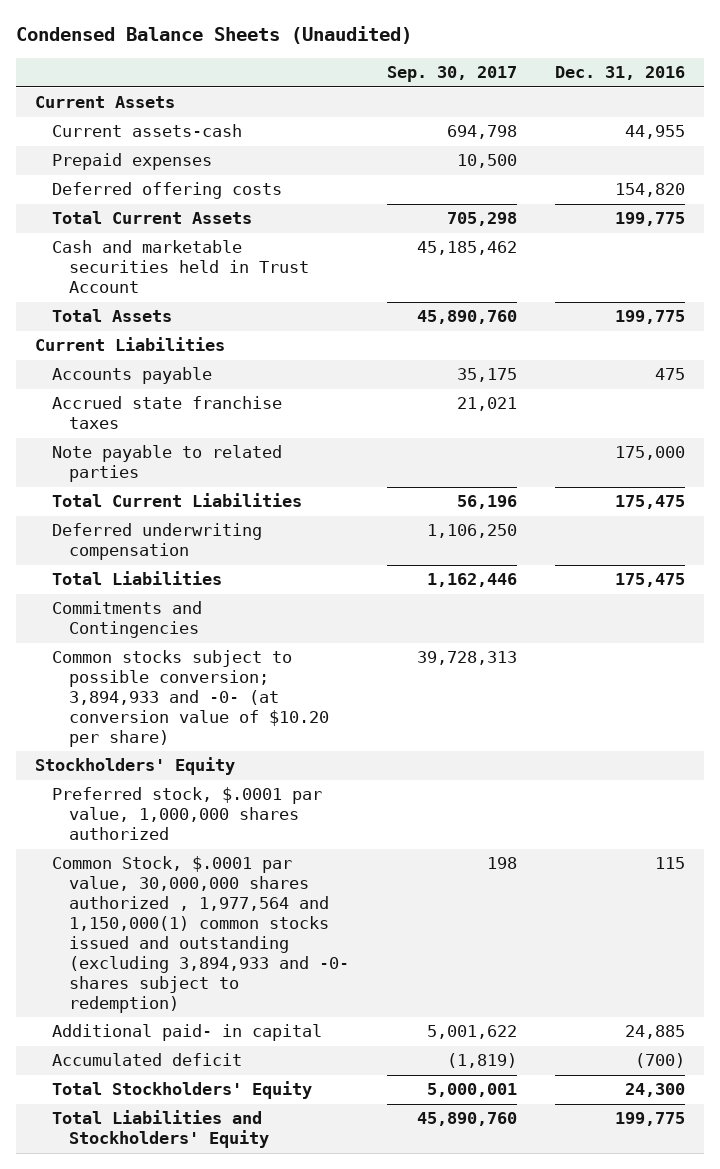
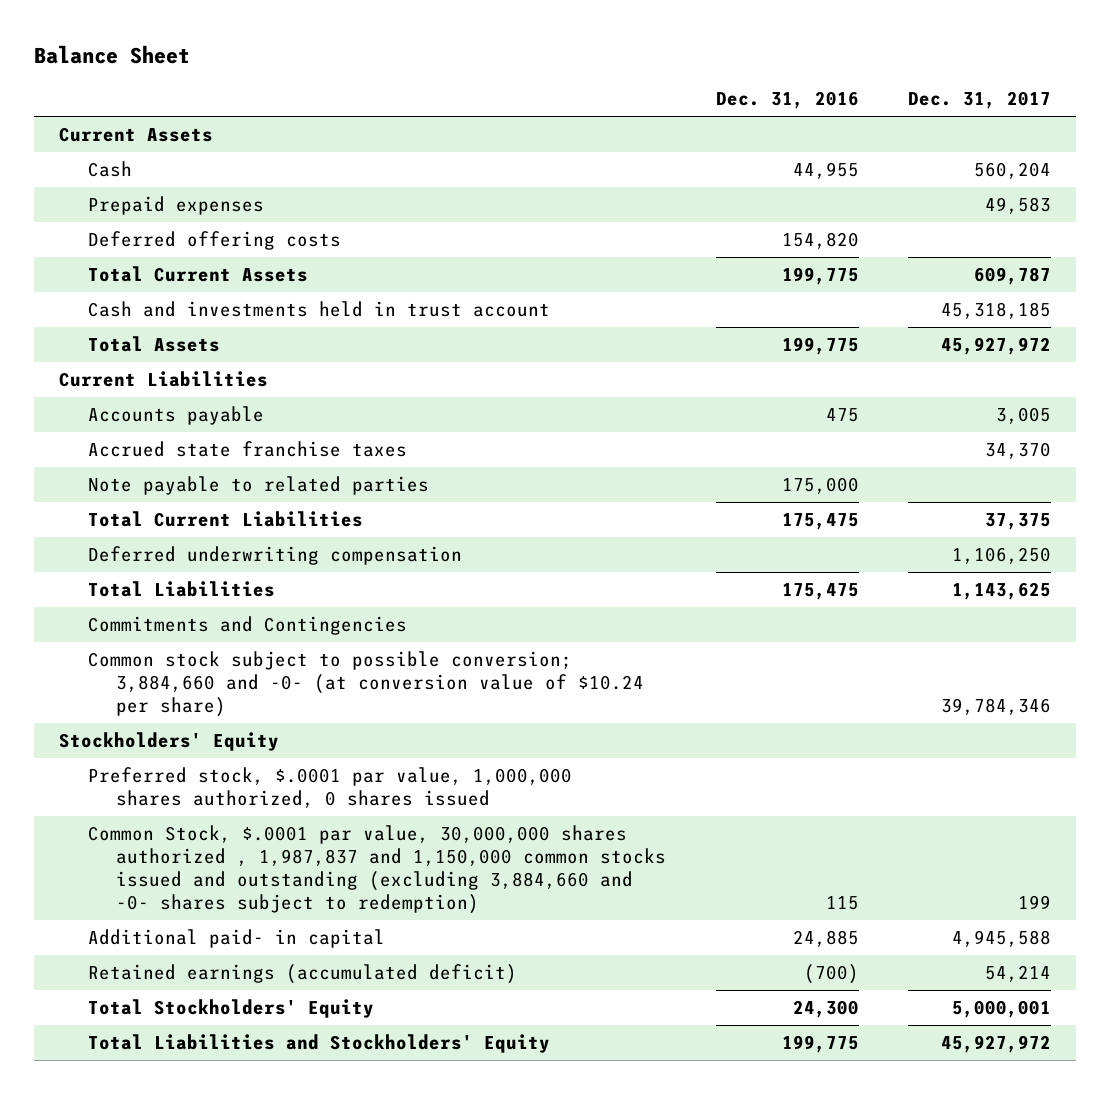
[15,26,412,45] Condensed Balance Sheets (Unaudited) -> [34,45,191,65] Balance Sheet
[386,66,517,83] Sep. 30, 2017 -> none
none -> [908,91,1052,110] Dec. 31, 2017
[51,124,242,138] Current assets-cash -> [87,160,132,177] Cash
[51,240,309,294] Cash and marketable securities held in Trust Account -> [87,300,550,317] Cash and investments held in trust account
[51,650,329,748] Common stocks subject to possible conversion; 3,894,933 and -0- (at conversion value of $10.20 per share) -> [87,650,645,717] Common stock subject to possible conversion; 3,884,660 and -0- (at conversion value of $10.24 per share)
[51,787,322,841] Preferred stock, $.0001 par value, 1,000,000 shares authorized -> [87,766,572,808] Preferred stock, $.0001 par value, 1,000,000 shares authorized, 0 shares issued
[51,856,349,1013] Common Stock, $.0001 par value, 30,000,000 shares authorized , 1,977,564 and 1,150,000(1) common stocks issued and outstanding (excluding 3,894,933 and -0- shares subject to redemption) -> [87,824,667,915] Common Stock, $.0001 par value, 30,000,000 shares authorized , 1,987,837 and 1,150,000 common stocks issued and outstanding (excluding 3,884,660 and -0- shares subject to redemption)
[51,1053,242,1067] Accumulated deficit -> [87,963,517,984] Retained earnings (accumulated deficit)

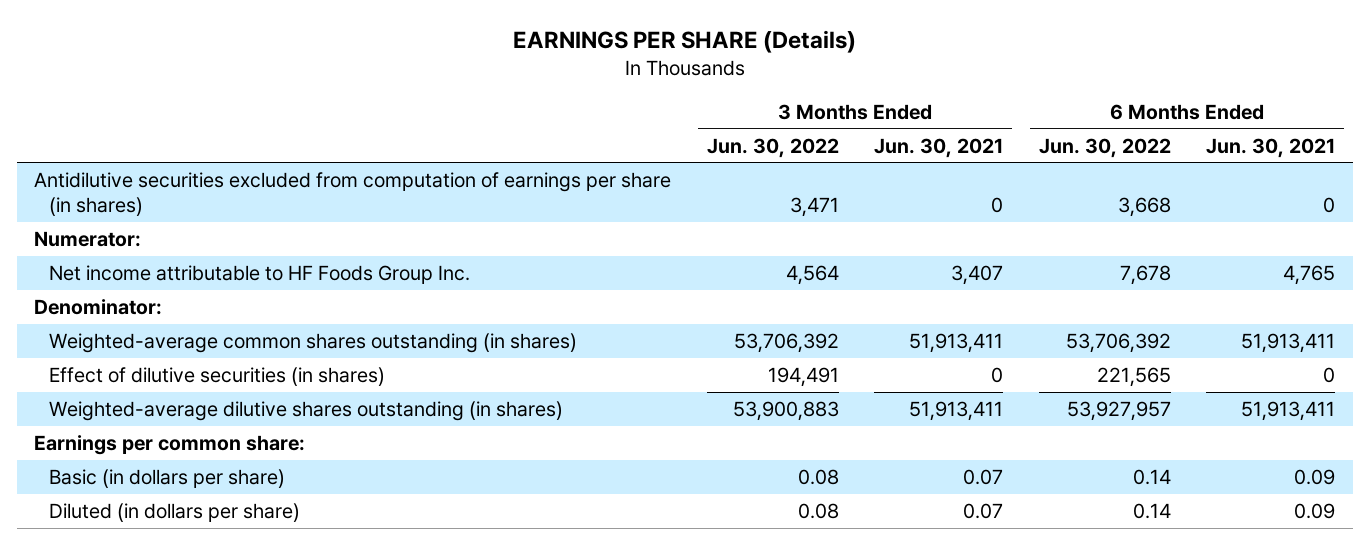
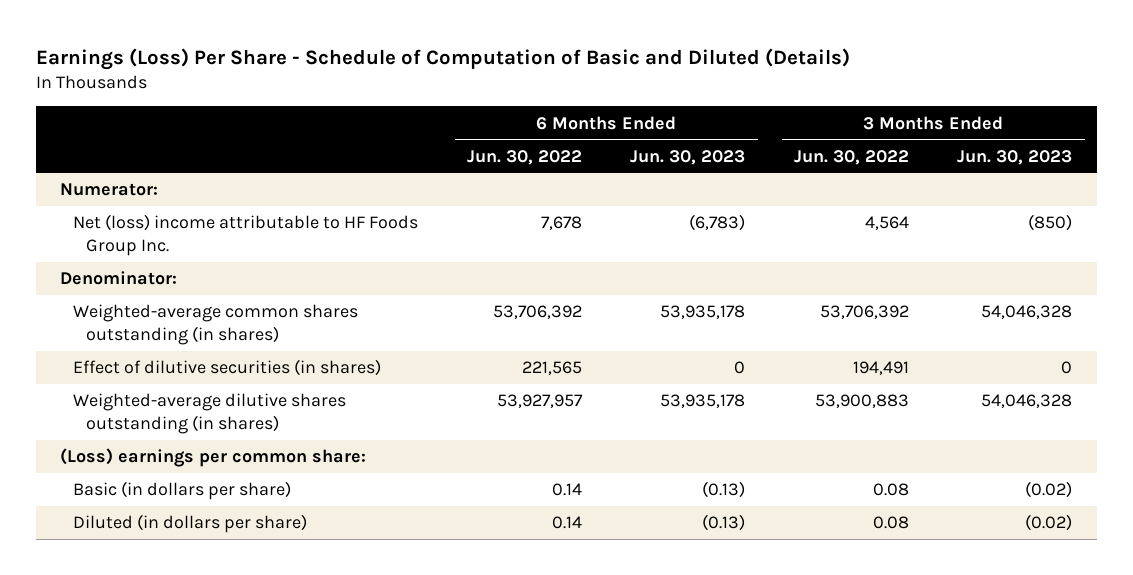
[512,29,856,53] EARNINGS PER SHARE (Details) -> [36,48,851,71] Earnings (Loss) Per Share - Schedule of Computation of Basic and Diluted (Details)
[874,137,1004,158] Jun. 30, 2021 -> none
[1206,137,1336,158] Jun. 30, 2021 -> none
none -> [630,149,746,165] Jun. 30, 2023
none -> [957,149,1073,165] Jun. 30, 2023
[34,172,672,217] Antidilutive securities excluded from computation of earnings per share (in shares) -> none
[48,265,470,285] Net income attributable to HF Foods Group Inc. -> [73,214,419,256] Net (loss) income attributable to HF Foods Group Inc.
[34,435,306,456] Earnings per common share: -> [60,448,367,468] (Loss) earnings per common share:

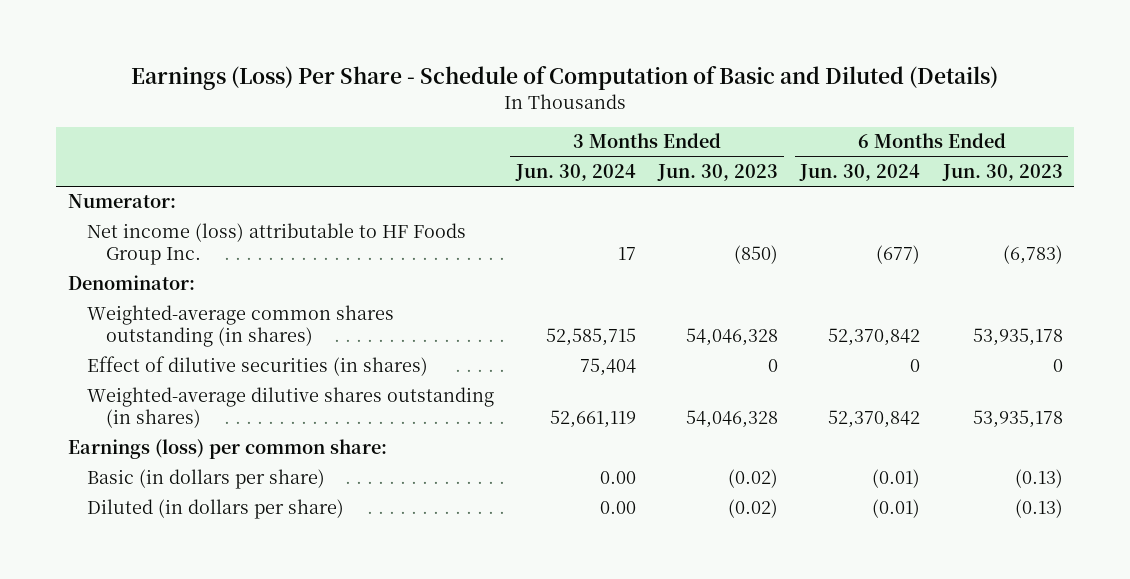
[466,149,582,165] Jun. 30, 2022 -> none
[793,149,909,165] Jun. 30, 2022 -> none
none -> [514,164,636,182] Jun. 30, 2024
none -> [799,164,921,182] Jun. 30, 2024
[73,214,419,256] Net (loss) income attributable to HF Foods Group Inc. -> [86,223,466,266] Net income (loss) attributable to HF Foods Group Inc.
[60,448,367,468] (Loss) earnings per common share: -> [67,439,387,460] Earnings (loss) per common share:

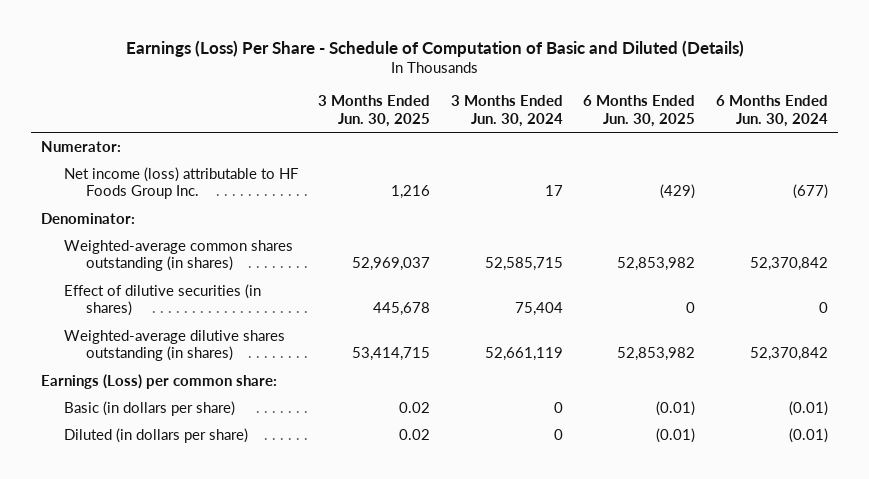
[657,164,779,182] Jun. 30, 2023 -> none
[941,164,1063,182] Jun. 30, 2023 -> none
none -> [318,95,431,127] 3 Months Ended Jun. 30, 2025
none -> [583,95,696,127] 6 Months Ended Jun. 30, 2025
[67,439,387,460] Earnings (loss) per common share: -> [41,373,278,389] Earnings (Loss) per common share:
[599,471,636,485] 0.00 -> [553,401,563,413] 0
[599,501,636,515] 0.00 -> [553,428,563,440] 0

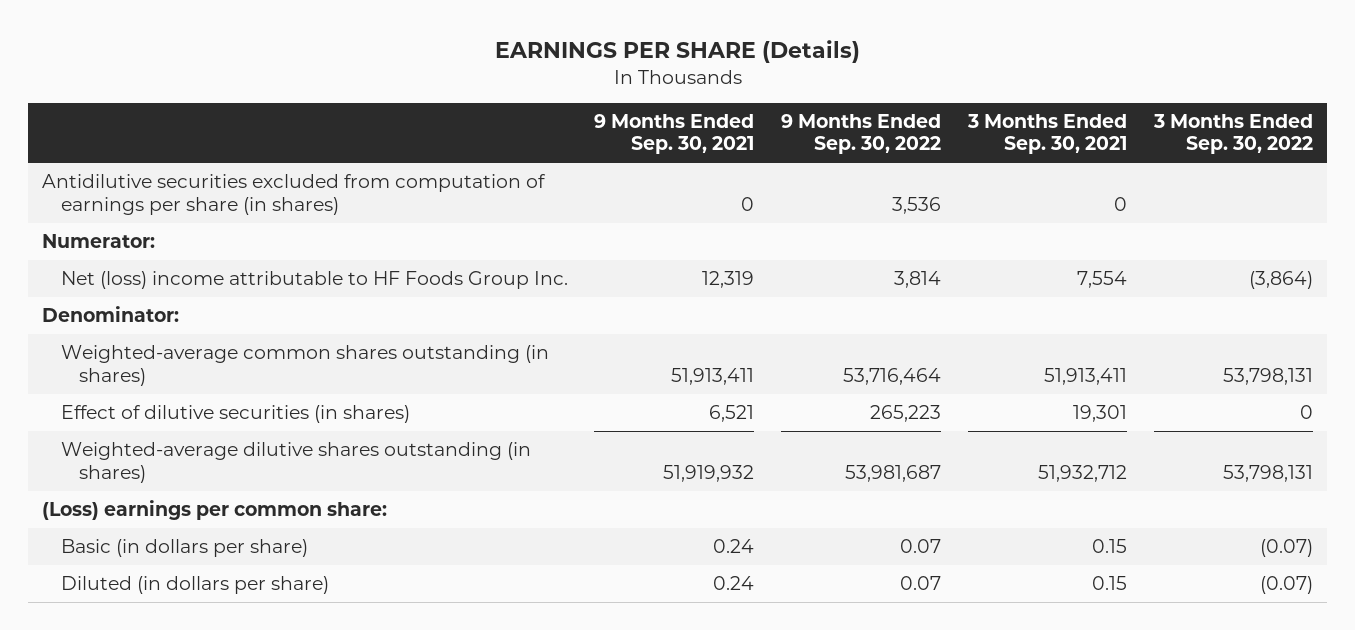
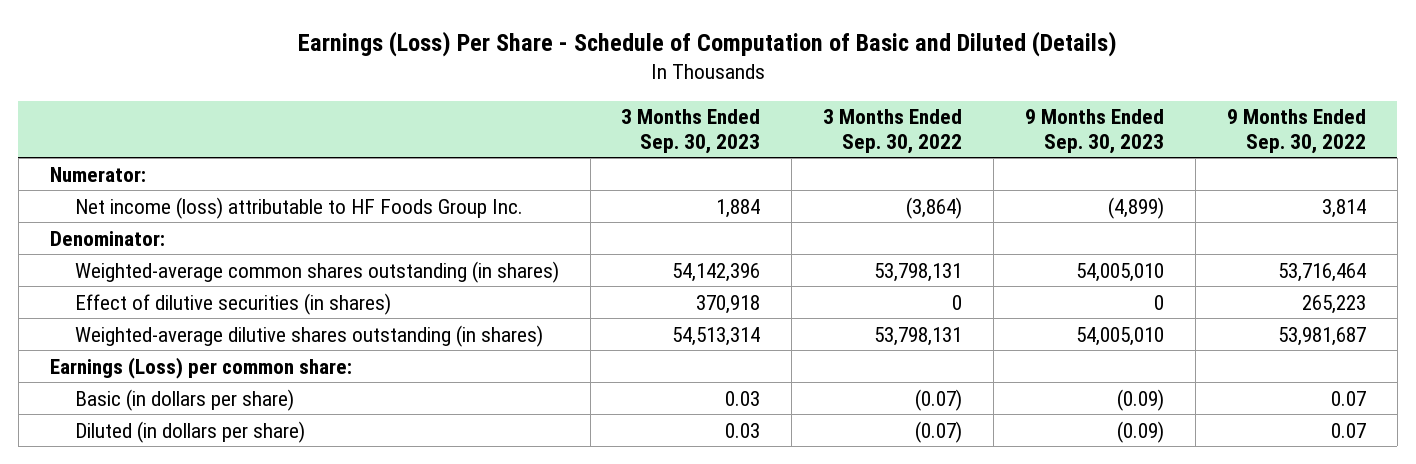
[494,40,860,64] EARNINGS PER SHARE (Details) -> [297,31,1117,58] Earnings (Loss) Per Share - Schedule of Computation of Basic and Diluted (Details)
[594,114,755,155] 9 Months Ended Sep. 30, 2021 -> none
[967,114,1128,155] 3 Months Ended Sep. 30, 2021 -> none
none -> [621,109,761,154] 3 Months Ended Sep. 30, 2023
none -> [1025,109,1165,154] 9 Months Ended Sep. 30, 2023
[41,174,546,215] Antidilutive securities excluded from computation of earnings per share (in shares) -> none
[60,271,568,290] Net (loss) income attributable to HF Foods Group Inc. -> [74,196,523,219] Net income (loss) attributable to HF Foods Group Inc.
[41,500,387,521] (Loss) earnings per common share: -> [49,356,352,379] Earnings (Loss) per common share:

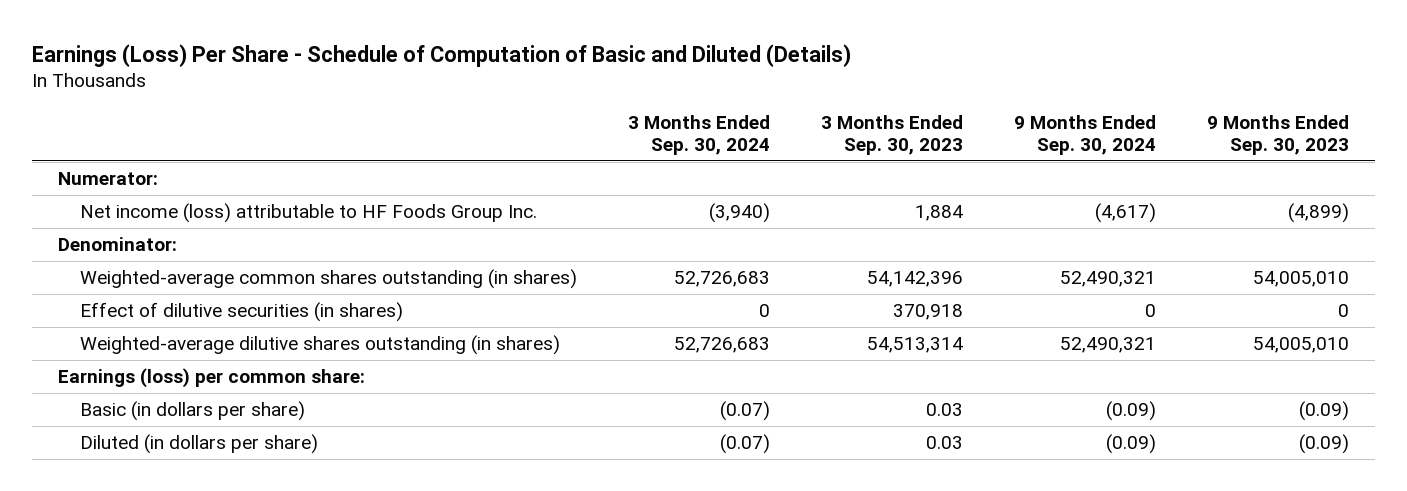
[823,109,963,154] 3 Months Ended Sep. 30, 2022 -> none
[1226,109,1366,154] 9 Months Ended Sep. 30, 2022 -> none
none -> [628,115,771,155] 3 Months Ended Sep. 30, 2024
none -> [1014,115,1157,155] 9 Months Ended Sep. 30, 2024
[49,356,352,379] Earnings (Loss) per common share: -> [58,368,366,389] Earnings (loss) per common share:

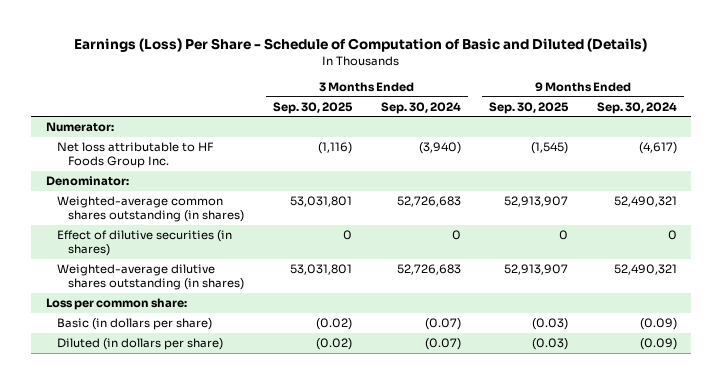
[821,115,964,155] 3 Months Ended Sep. 30, 2023 -> none
[1207,115,1350,155] 9 Months Ended Sep. 30, 2023 -> none
none -> [273,101,354,114] Sep. 30, 2025
none -> [489,101,570,114] Sep. 30, 2025
[79,203,537,224] Net income (loss) attributable to HF Foods Group Inc. -> [56,142,213,168] Net loss attributable to HF Foods Group Inc.
[58,368,366,389] Earnings (loss) per common share: -> [45,298,187,311] Loss per common share:

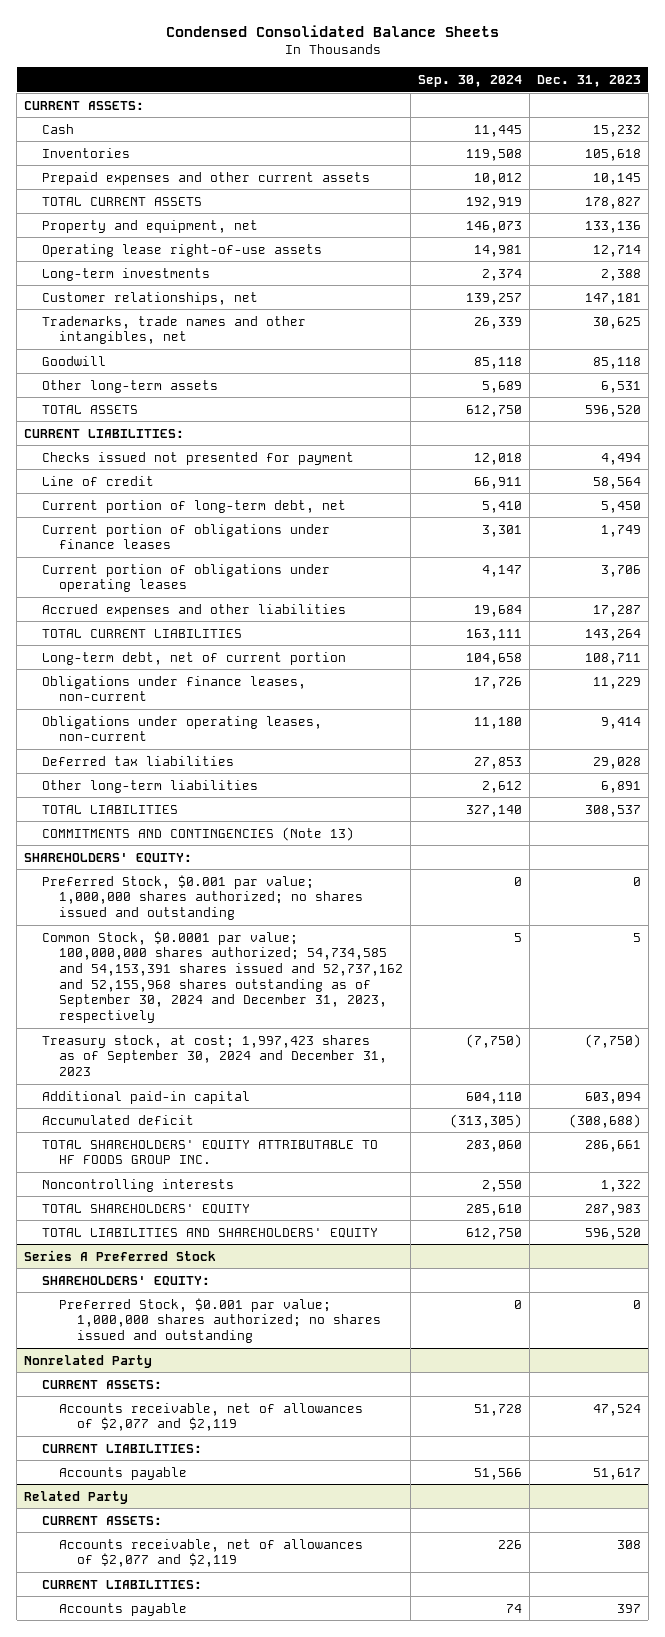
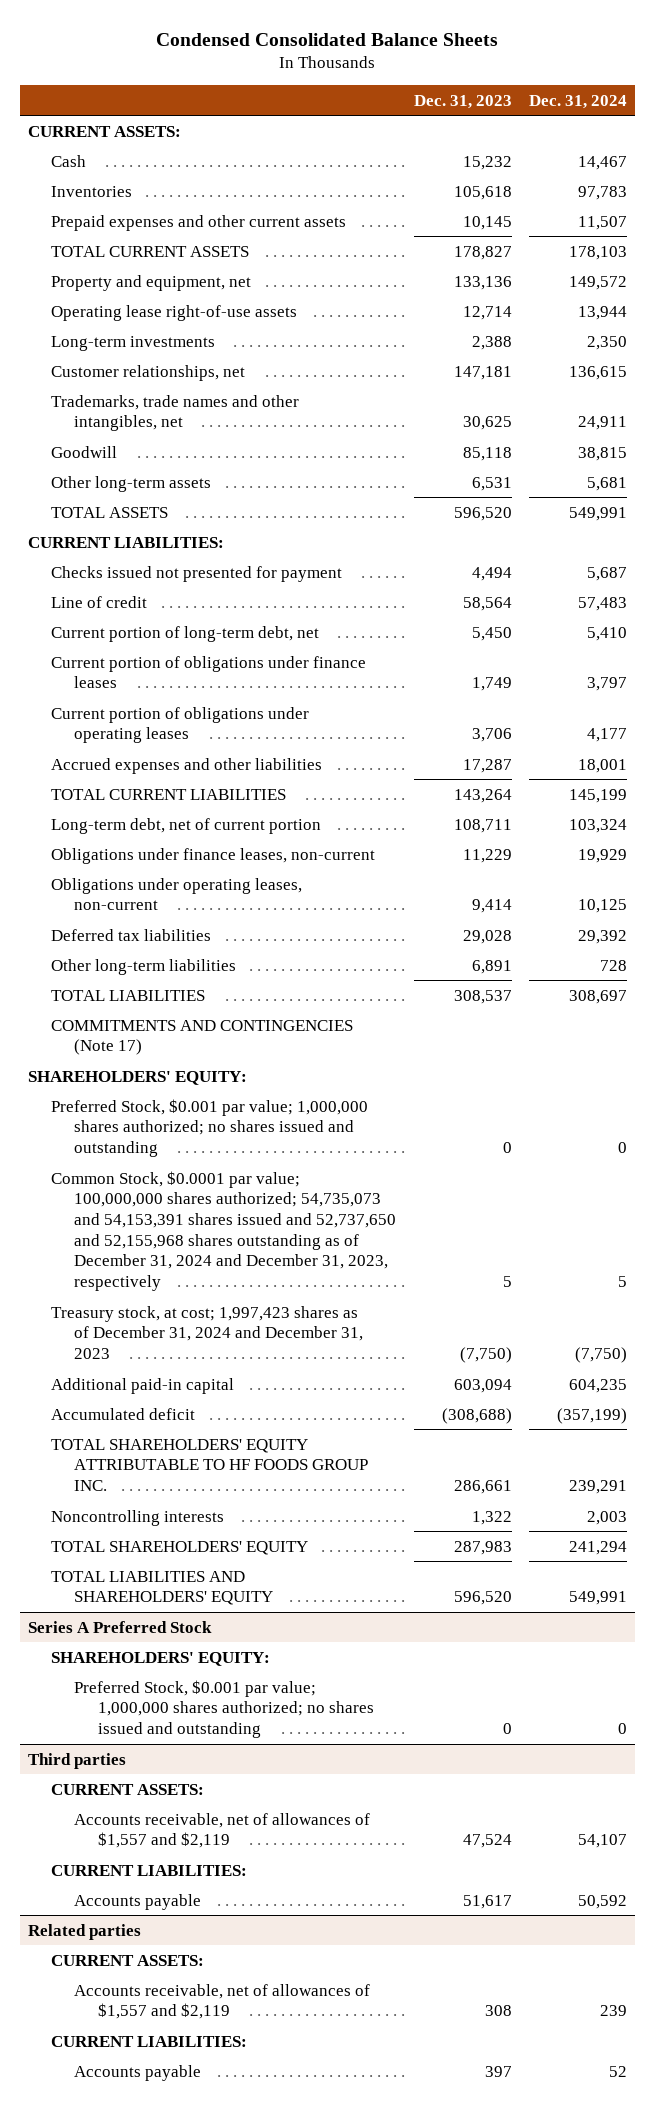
[418,75,523,88] Sep. 30, 2024 -> none
none -> [528,94,627,109] Dec. 31, 2024
[41,826,354,841] COMMITMENTS AND CONTINGENCIES (Note 13) -> [51,1019,354,1056] COMMITMENTS AND CONTINGENCIES (Note 17)
[41,930,404,1023] Common Stock, $0.0001 par value; 100,000,000 shares authorized; 54,734,585 and 54,153,391 shares issued and 52,737,162 and 52,155,968 shares outstanding as of September 30, 2024 and December 31, 2023, respectively -> [51,1170,397,1292] Common Stock, $0.0001 par value; 100,000,000 shares authorized; 54,735,073 and 54,153,391 shares issued and 52,737,650 and 52,155,968 shares outstanding as of December 31, 2024 and December 31, 2023, respectively
[41,1034,388,1077] Treasury stock, at cost; 1,997,423 shares as of September 30, 2024 and December 31, 2023 -> [51,1305,364,1359] Treasury stock, at cost; 1,997,423 shares as of December 31, 2024 and December 31, 2023
[24,1354,153,1368] Nonrelated Party -> [28,1752,127,1769] Third parties
[59,1402,364,1432] Accounts receivable, net of allowances of $2,077 and $2,119 -> [74,1812,371,1849] Accounts receivable, net of allowances of $1,557 and $2,119
[24,1490,129,1504] Related Party -> [28,1923,142,1940] Related parties
[59,1538,364,1568] Accounts receivable, net of allowances of $2,077 and $2,119 -> [74,1983,371,2020] Accounts receivable, net of allowances of $1,557 and $2,119

